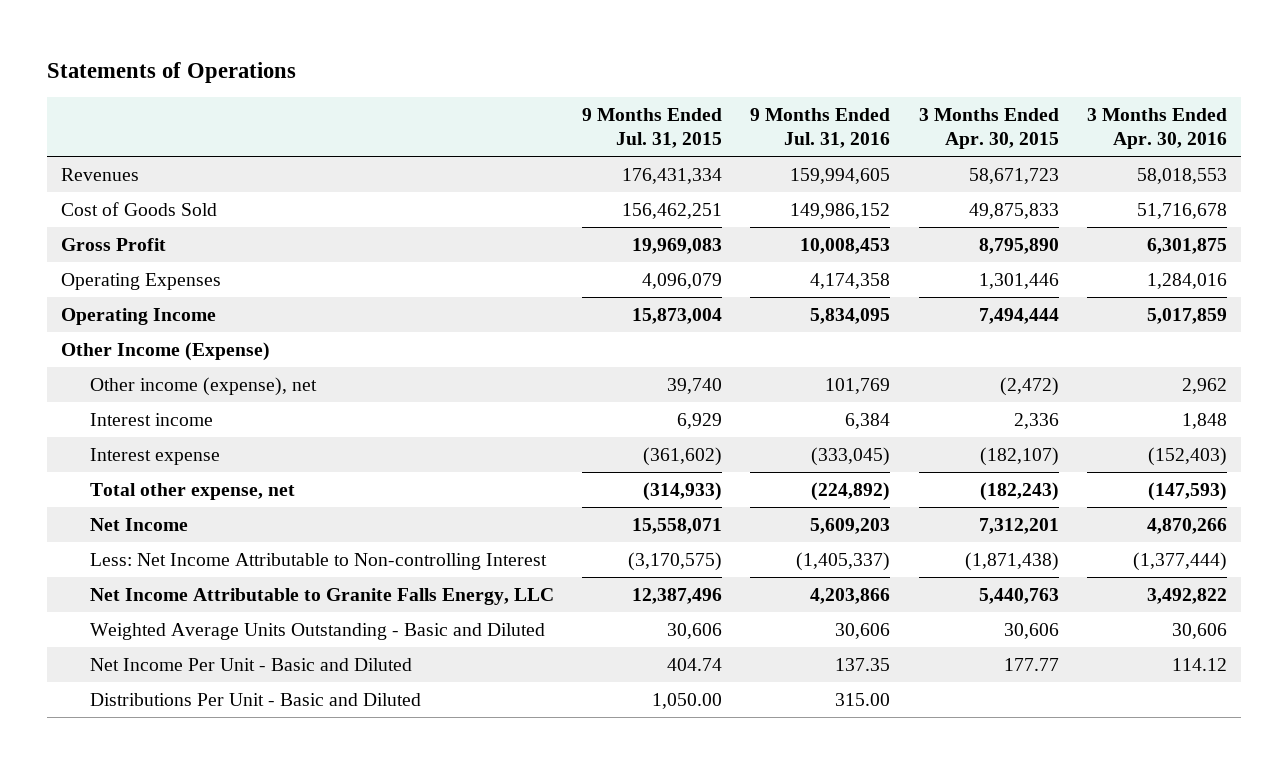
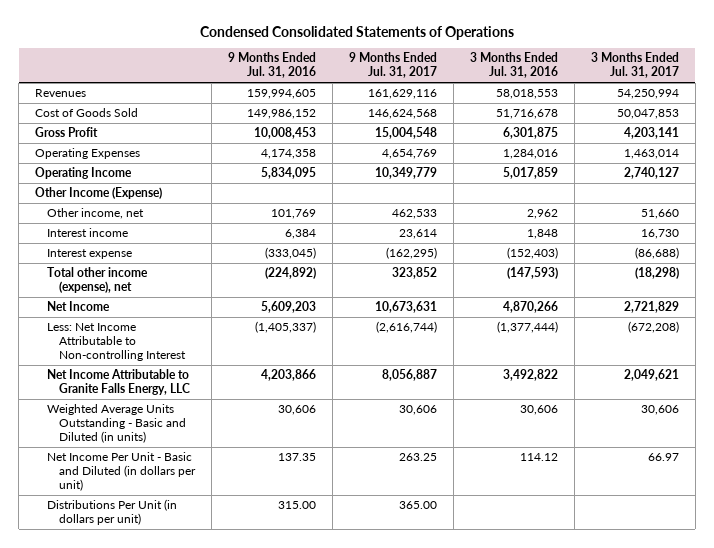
[47,61,297,83] Statements of Operations -> [200,25,515,40] Condensed Consolidated Statements of Operations
[582,108,723,148] 9 Months Ended Jul. 31, 2015 -> none
[918,108,1059,149] 3 Months Ended Apr. 30, 2015 -> none
[1086,108,1227,149] 3 Months Ended Apr. 30, 2016 -> none
none -> [348,52,437,79] 9 Months Ended Jul. 31, 2017
none -> [469,52,558,79] 3 Months Ended Jul. 31, 2016
none -> [590,52,679,79] 3 Months Ended Jul. 31, 2017
[90,376,318,396] Other income (expense), net -> [47,208,145,220] Other income, net
[90,482,296,500] Total other expense, net -> [47,267,149,294] Total other income (expense), net
[90,622,546,640] Weighted Average Units Outstanding - Basic and Diluted -> [47,404,186,444] Weighted Average Units Outstanding - Basic and Diluted (in units)
[90,657,413,671] Net Income Per Unit - Basic and Diluted -> [47,452,196,492] Net Income Per Unit - Basic and Diluted (in dollars per unit)
[90,692,422,706] Distributions Per Unit - Basic and Diluted -> [47,499,178,526] Distributions Per Unit (in dollars per unit)

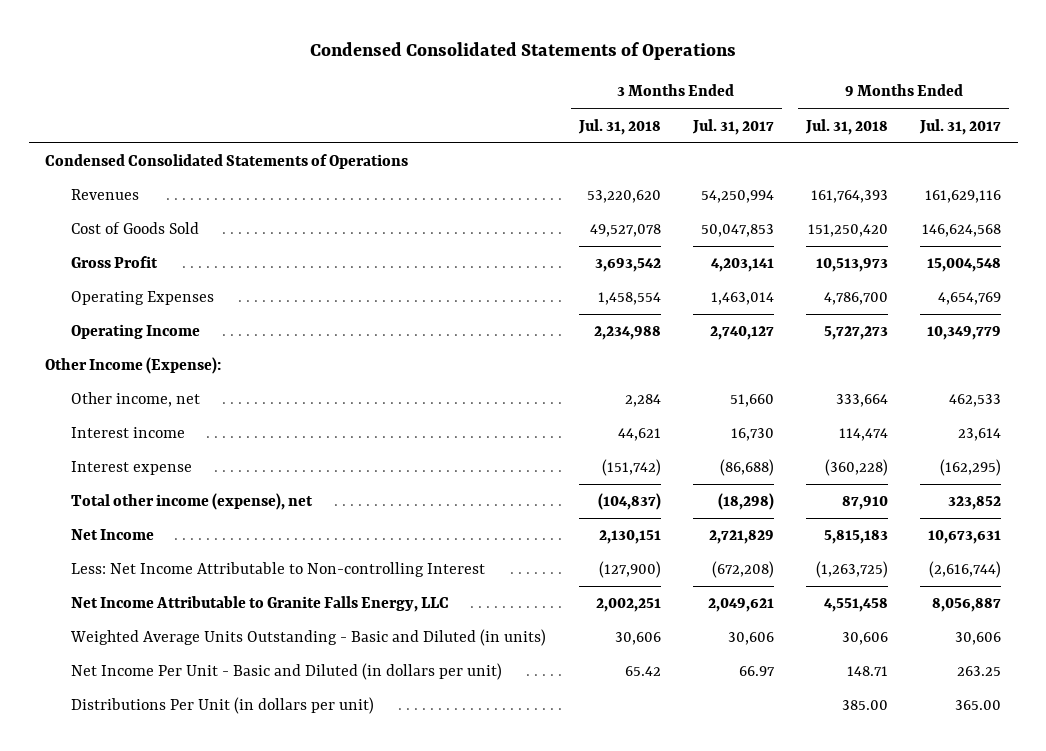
[227,52,316,79] 9 Months Ended Jul. 31, 2016 -> none
[469,52,558,79] 3 Months Ended Jul. 31, 2016 -> none
none -> [577,118,661,135] Jul. 31, 2018
none -> [805,118,889,135] Jul. 31, 2018
none -> [45,154,409,170] Condensed Consolidated Statements of Operations
[35,187,163,200] Other Income (Expense) -> [45,357,222,375] Other Income (Expense):

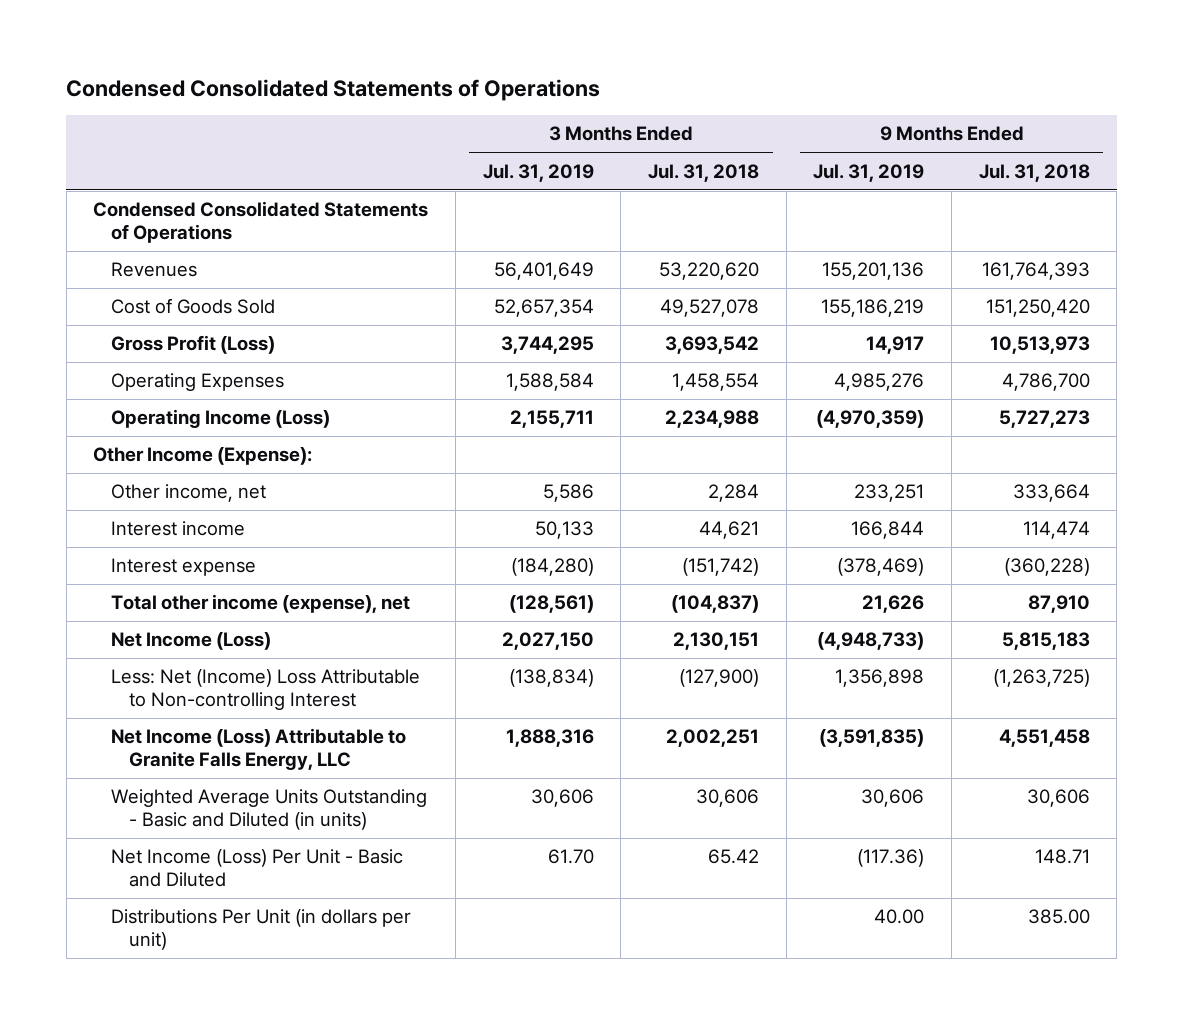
[691,118,774,135] Jul. 31, 2017 -> none
[919,118,1002,135] Jul. 31, 2017 -> none
none -> [482,163,594,182] Jul. 31, 2019
none -> [813,163,925,182] Jul. 31, 2019
[71,256,159,269] Gross Profit -> [111,335,276,355] Gross Profit (Loss)
[71,324,201,340] Operating Income -> [111,409,331,429] Operating Income (Loss)
[71,529,155,541] Net Income -> [111,632,272,651] Net Income (Loss)
[71,562,486,578] Less: Net Income Attributable to Non-controlling Interest -> [111,669,421,711] Less: Net (Income) Loss Attributable to Non-controlling Interest
[71,596,450,613] Net Income Attributable to Granite Falls Energy, LLC -> [111,728,407,771] Net Income (Loss) Attributable to Granite Falls Energy, LLC
[71,663,503,681] Net Income Per Unit - Basic and Diluted (in dollars per unit) -> [111,849,404,888] Net Income (Loss) Per Unit - Basic and Diluted

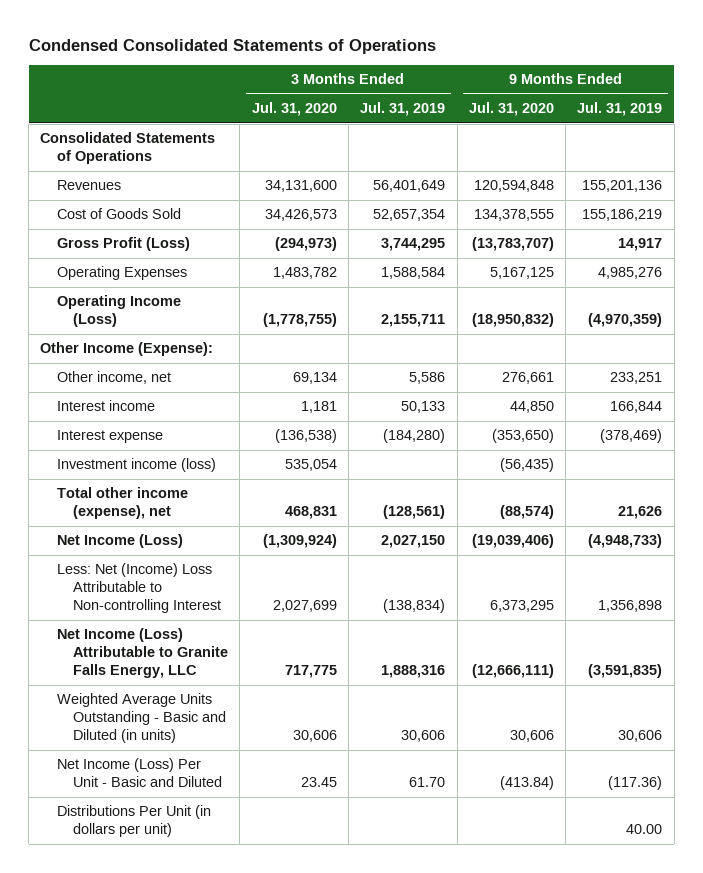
[648,163,760,182] Jul. 31, 2018 -> none
[978,163,1090,182] Jul. 31, 2018 -> none
none -> [251,102,337,117] Jul. 31, 2020
none -> [468,102,554,117] Jul. 31, 2020
[93,201,429,244] Condensed Consolidated Statements of Operations -> [40,132,216,165] Consolidated Statements of Operations
none -> [56,458,216,473] Investment income (loss)

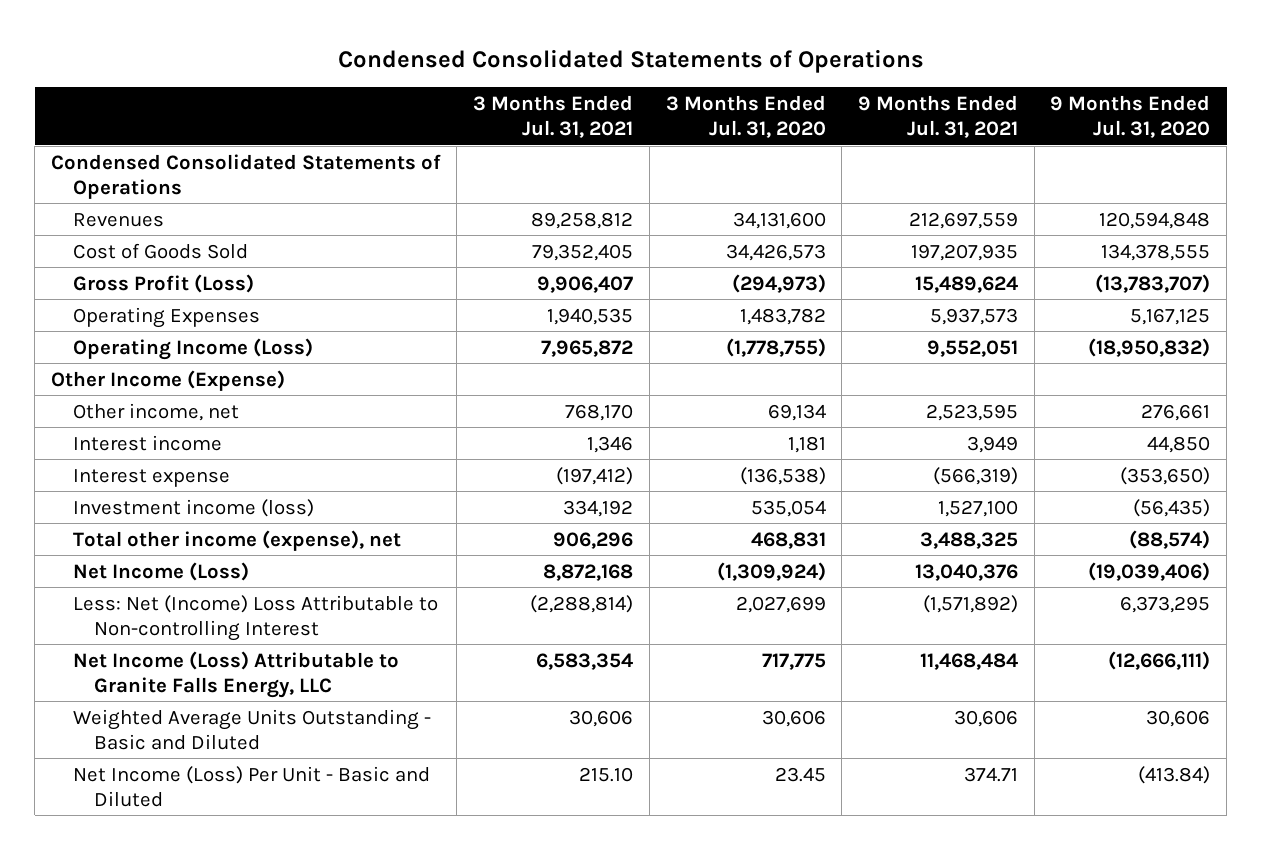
[360,102,446,117] Jul. 31, 2019 -> none
[577,102,663,117] Jul. 31, 2019 -> none
none -> [473,94,634,139] 3 Months Ended Jul. 31, 2021
none -> [857,94,1018,139] 9 Months Ended Jul. 31, 2021
[40,132,216,165] Consolidated Statements of Operations -> [50,153,441,199] Condensed Consolidated Statements of Operations
[40,342,214,357] Other Income (Expense): -> [50,369,285,391] Other Income (Expense)
[56,693,226,744] Weighted Average Units Outstanding - Basic and Diluted (in units) -> [72,708,431,750] Weighted Average Units Outstanding - Basic and Diluted
[56,805,211,838] Distributions Per Unit (in dollars per unit) -> none

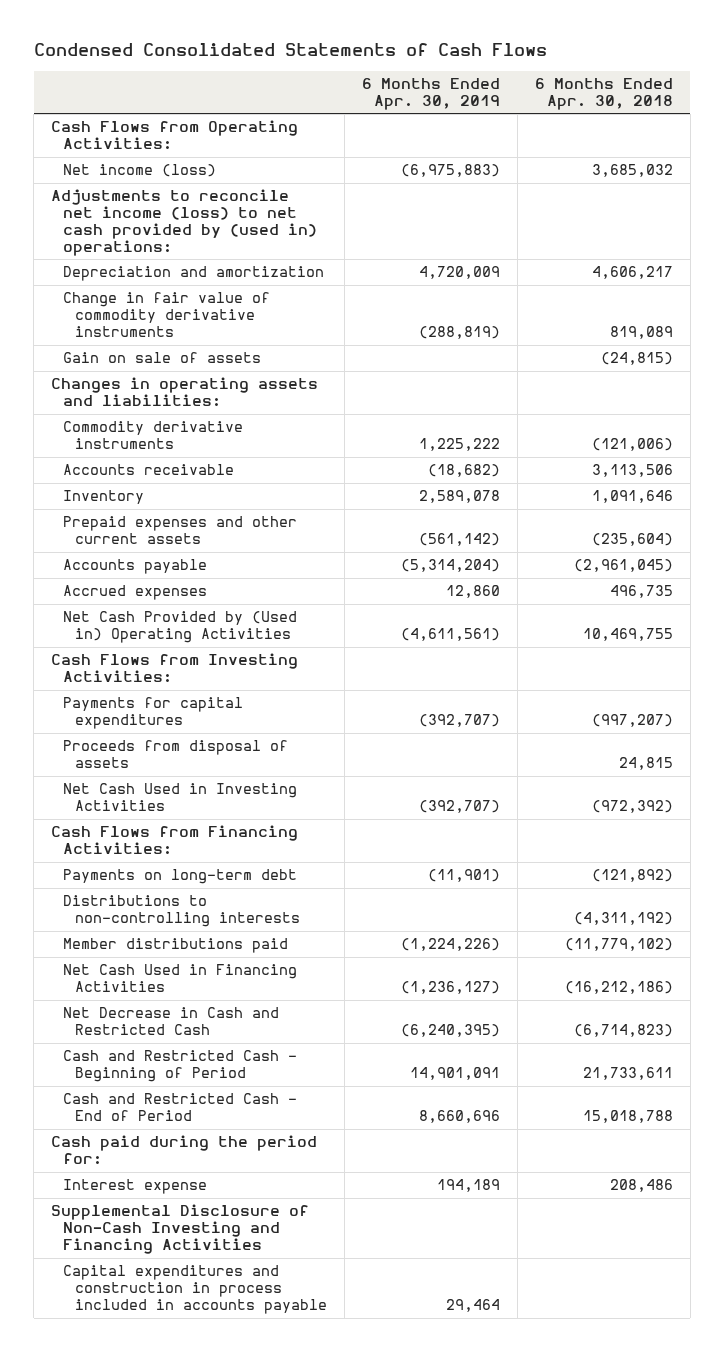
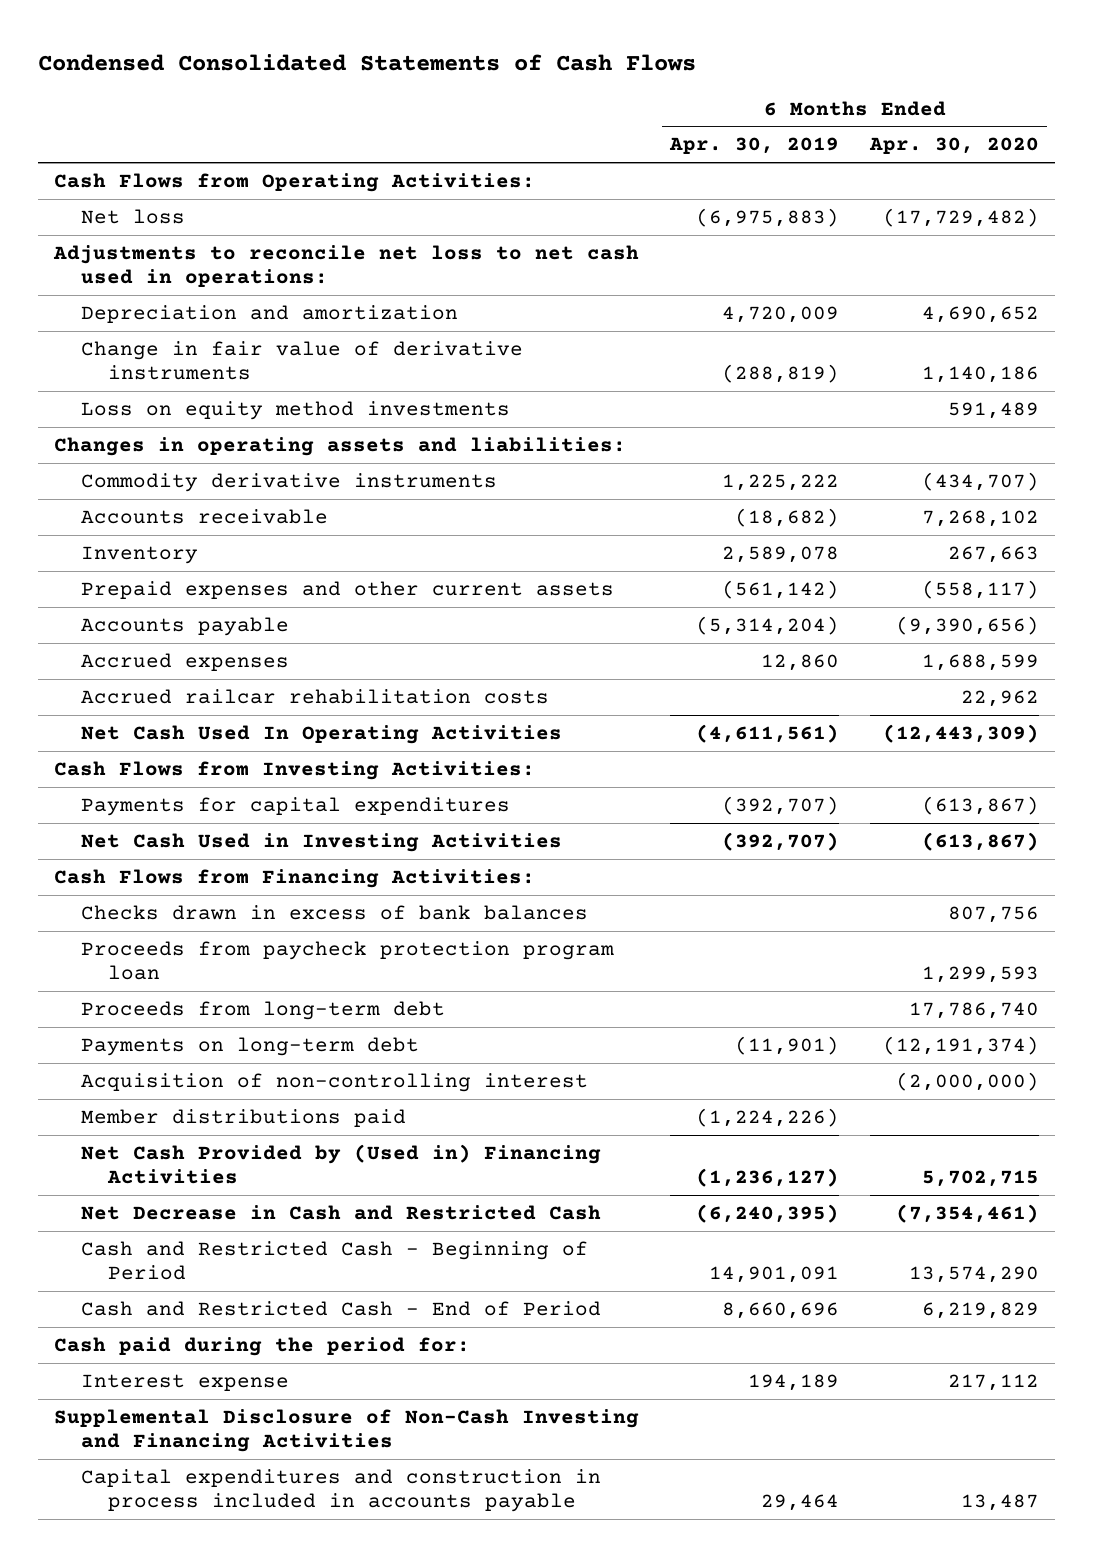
[534,77,673,110] 6 Months Ended Apr. 30, 2018 -> none
none -> [869,137,1040,155] Apr. 30, 2020
[63,164,217,178] Net income (loss) -> [81,208,186,224] Net loss
[51,189,318,257] Adjustments to reconcile net income (loss) to net cash provided by (used in) operations: -> [52,244,639,288] Adjustments to reconcile net loss to net cash used in operations:
[63,352,262,364] Gain on sale of assets -> none
[63,292,271,338] Change in fair value of commodity derivative instruments -> [81,340,524,381] Change in fair value of derivative instruments
none -> [81,400,511,420] Loss on equity method investments
none -> [81,688,550,704] Accrued railcar rehabilitation costs
[63,611,298,644] Net Cash Provided by (Used in) Operating Activities -> [81,724,563,744] Net Cash Used In Operating Activities
[63,740,289,769] Proceeds from disposal of assets -> none
none -> [81,904,589,920] Checks drawn in excess of bank balances
none -> [81,940,615,981] Proceeds from paycheck protection program loan
none -> [81,1000,446,1020] Proceeds from long-term debt
[63,895,300,928] Distributions to non-controlling interests -> none
none -> [81,1072,589,1092] Acquisition of non-controlling interest
[63,964,298,993] Net Cash Used in Financing Activities -> [81,1143,602,1185] Net Cash Provided by (Used in) Financing Activities

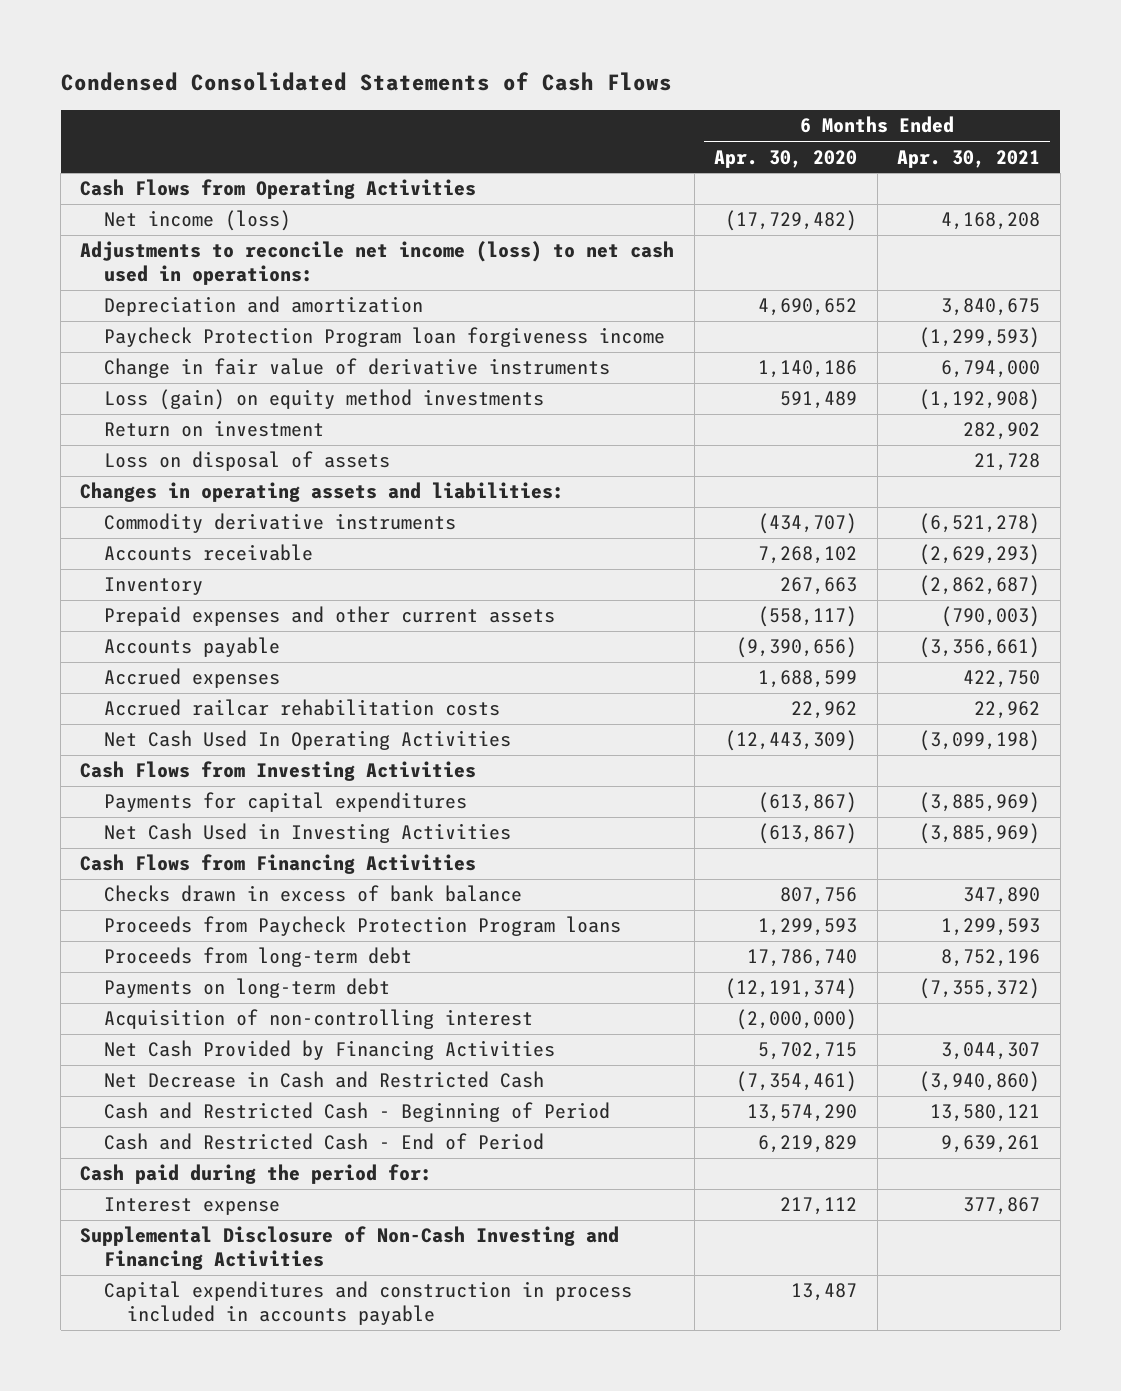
[668,137,839,155] Apr. 30, 2019 -> none
none -> [897,149,1041,168] Apr. 30, 2021
[53,172,535,192] Cash Flows from Operating Activities: -> [80,179,477,200] Cash Flows from Operating Activities
[81,208,186,224] Net loss -> [103,210,291,232] Net income (loss)
[52,244,639,288] Adjustments to reconcile net loss to net cash used in operations: -> [80,241,675,286] Adjustments to reconcile net income (loss) to net cash used in operations:
none -> [103,327,665,348] Paycheck Protection Program loan forgiveness income
[81,400,511,420] Loss on equity method investments -> [103,389,544,411] Loss (gain) on equity method investments
none -> [103,420,324,438] Return on investment
none -> [103,451,390,472] Loss on disposal of assets
[53,760,535,780] Cash Flows from Investing Activities: -> [80,761,477,782] Cash Flows from Investing Activities
[53,868,535,888] Cash Flows from Financing Activities: -> [80,854,477,875] Cash Flows from Financing Activities
[81,904,589,920] Checks drawn in excess of bank balances -> [103,885,522,903] Checks drawn in excess of bank balance
[81,940,615,981] Proceeds from paycheck protection program loan -> [103,916,621,937] Proceeds from Paycheck Protection Program loans
[81,1108,407,1127] Member distributions paid -> none
[81,1143,602,1185] Net Cash Provided by (Used in) Financing Activities -> [103,1040,555,1061] Net Cash Provided by Financing Activities

